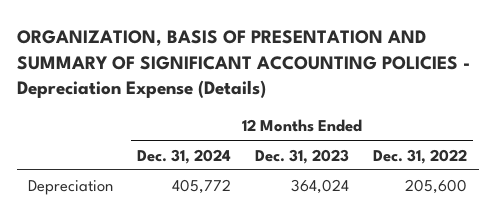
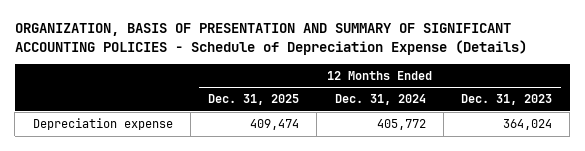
[16,29,470,99] ORGANIZATION, BASIS OF PRESENTATION AND SUMMARY OF SIGNIFICANT ACCOUNTING POLICIES - Depreciation Expense (Details) -> [14,23,527,55] ORGANIZATION, BASIS OF PRESENTATION AND SUMMARY OF SIGNIFICANT ACCOUNTING POLICIES - Schedule of Depreciation Expense (Details)
[372,148,467,164] Dec. 31, 2022 -> none
none -> [208,94,300,106] Dec. 31, 2025
[28,180,114,196] Depreciation -> [32,118,173,131] Depreciation expense

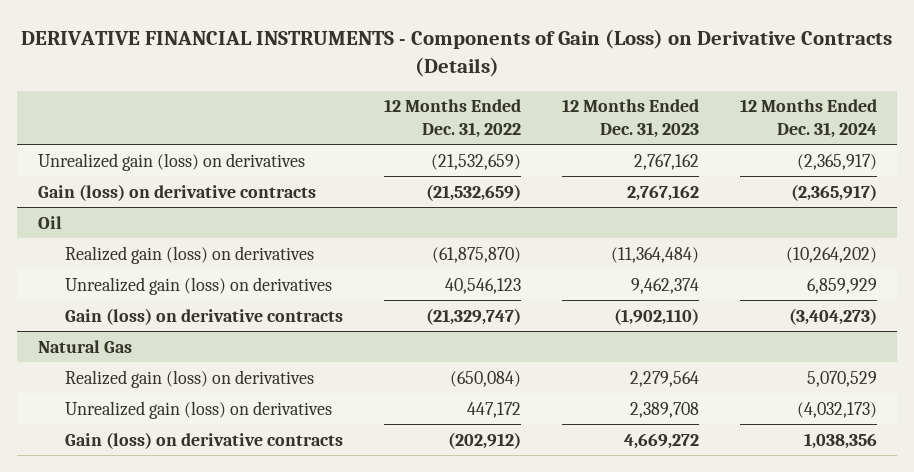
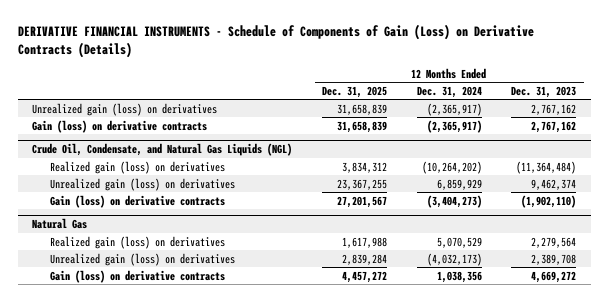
[21,28,893,77] DERIVATIVE FINANCIAL INSTRUMENTS - Components of Gain (Loss) on Derivative Contracts (Details) -> [17,23,534,58] DERIVATIVE FINANCIAL INSTRUMENTS - Schedule of Components of Gain (Loss) on Derivative Contracts (Details)
[383,99,521,138] 12 Months Ended Dec. 31, 2022 -> none
none -> [322,85,388,98] Dec. 31, 2025
[37,215,62,229] Oil -> [32,143,293,157] Crude Oil, Condensate, and Natural Gas Liquids (NGL)

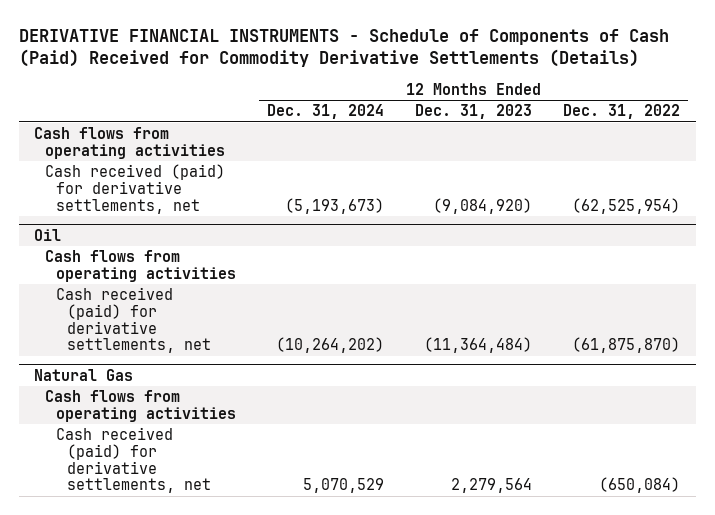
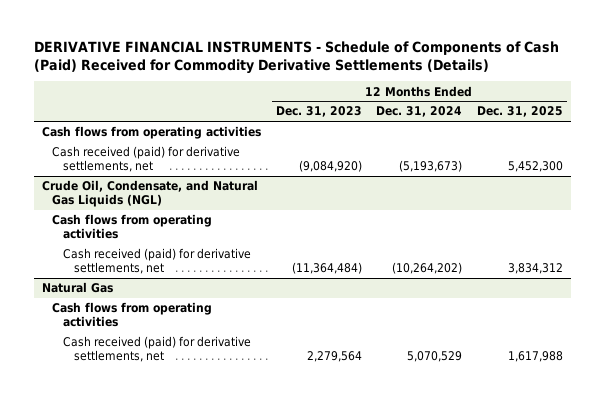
[563,104,681,120] Dec. 31, 2022 -> none
none -> [477,106,564,118] Dec. 31, 2025
[34,228,62,241] Oil -> [41,180,258,208] Crude Oil, Condensate, and Natural Gas Liquids (NGL)

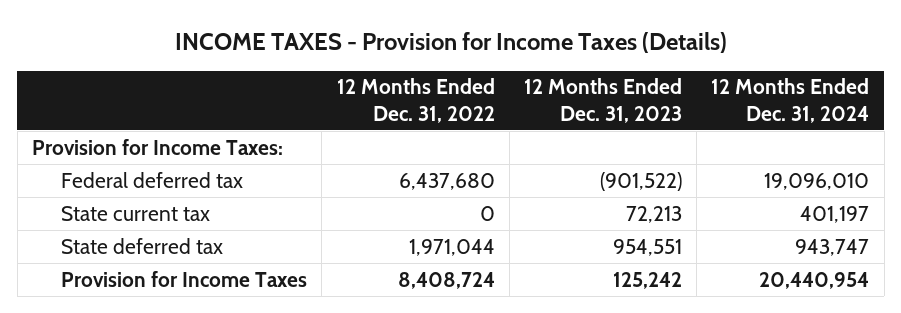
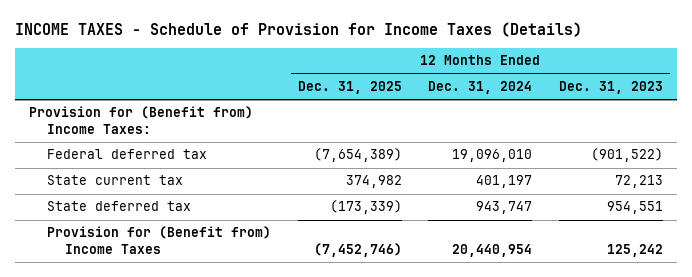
[174,31,727,53] INCOME TAXES - Provision for Income Taxes (Details) -> [15,22,583,38] INCOME TAXES - Schedule of Provision for Income Taxes (Details)
[336,78,495,123] 12 Months Ended Dec. 31, 2022 -> none
none -> [297,80,402,94] Dec. 31, 2025
[31,138,283,155] Provision for Income Taxes: -> [28,106,253,134] Provision for (Benefit from) Income Taxes:
[61,270,308,287] Provision for Income Taxes -> [47,226,272,254] Provision for (Benefit from) Income Taxes

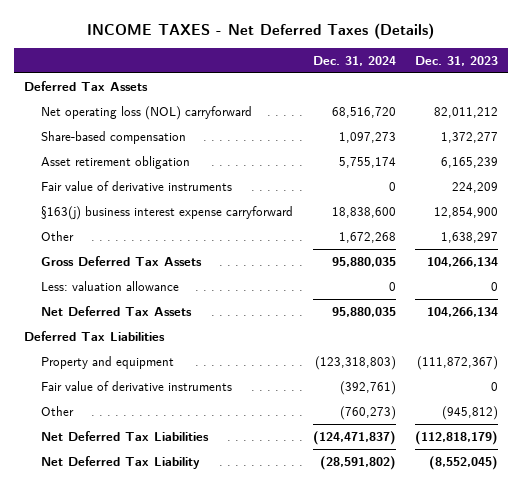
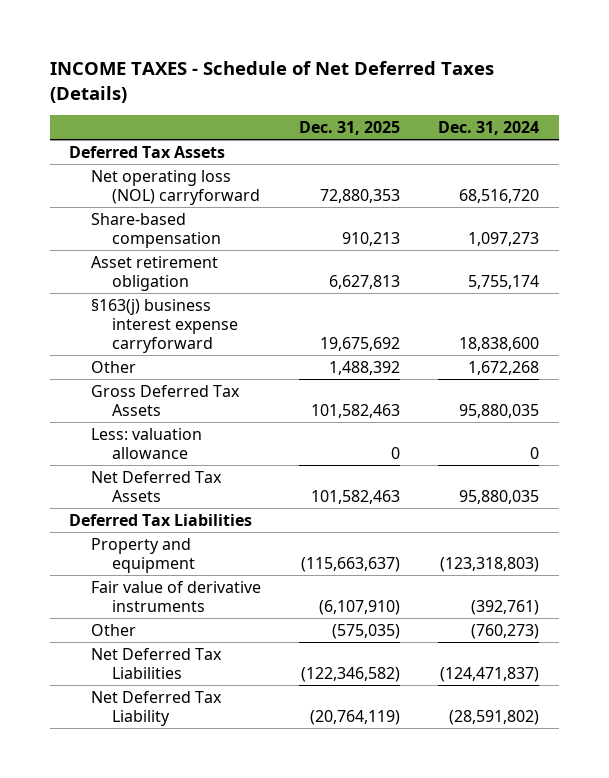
[87,22,435,39] INCOME TAXES - Net Deferred Taxes (Details) -> [50,60,495,103] INCOME TAXES - Schedule of Net Deferred Taxes (Details)
[415,56,499,67] Dec. 31, 2023 -> none
none -> [299,121,401,136] Dec. 31, 2025
[41,180,233,191] Fair value of derivative instruments -> none

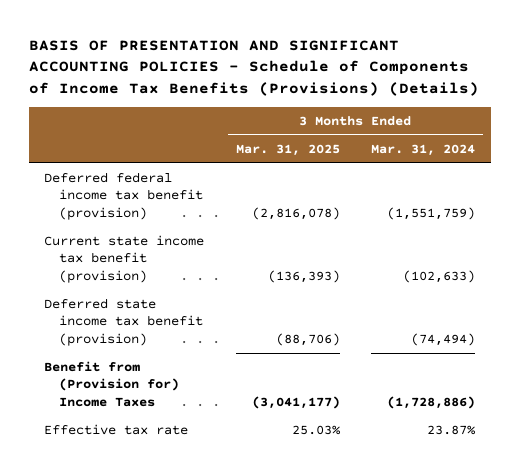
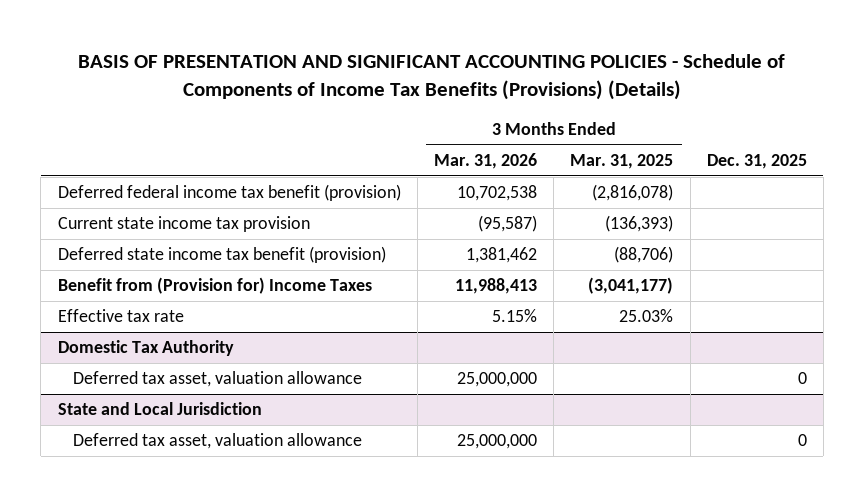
[371,143,476,156] Mar. 31, 2024 -> none
none -> [433,152,537,169] Mar. 31, 2026
none -> [706,153,807,169] Dec. 31, 2025
[44,235,205,283] Current state income tax benefit (provision) -> [57,216,310,233] Current state income tax provision
none -> [57,340,234,357] Domestic Tax Authority
none -> [73,371,363,388] Deferred tax asset, valuation allowance
none -> [57,402,262,416] State and Local Jurisdiction
none -> [73,433,363,450] Deferred tax asset, valuation allowance

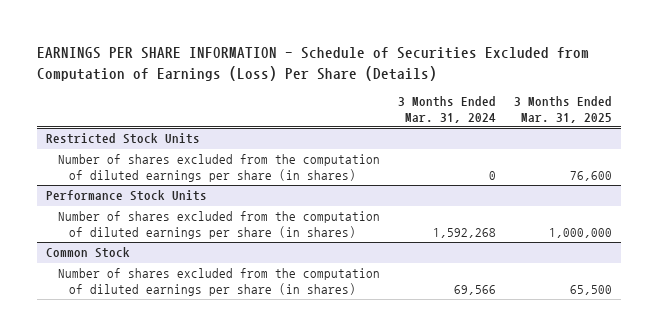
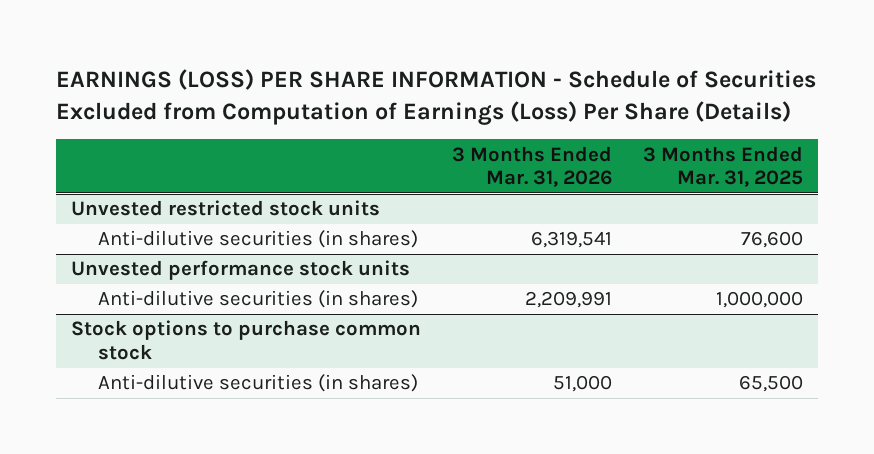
[37,47,590,81] EARNINGS PER SHARE INFORMATION - Schedule of Securities Excluded from Computation of Earnings (Loss) Per Share (Details) -> [55,69,816,125] EARNINGS (LOSS) PER SHARE INFORMATION - Schedule of Securities Excluded from Computation of Earnings (Loss) Per Share (Details)
[398,96,497,123] 3 Months Ended Mar. 31, 2024 -> none
none -> [452,145,613,188] 3 Months Ended Mar. 31, 2026
[46,133,201,145] Restricted Stock Units -> [71,200,381,217] Unvested restricted stock units
[57,154,380,183] Number of shares excluded from the computation of diluted earnings per share (in shares) -> [97,230,418,249] Anti-dilutive securities (in shares)
[46,190,208,202] Performance Stock Units -> [71,260,411,281] Unvested performance stock units
[57,211,380,240] Number of shares excluded from the computation of diluted earnings per share (in shares) -> [97,290,418,309] Anti-dilutive securities (in shares)
[46,247,131,259] Common Stock -> [71,320,422,361] Stock options to purchase common stock
[57,268,380,297] Number of shares excluded from the computation of diluted earnings per share (in shares) -> [97,374,418,393] Anti-dilutive securities (in shares)

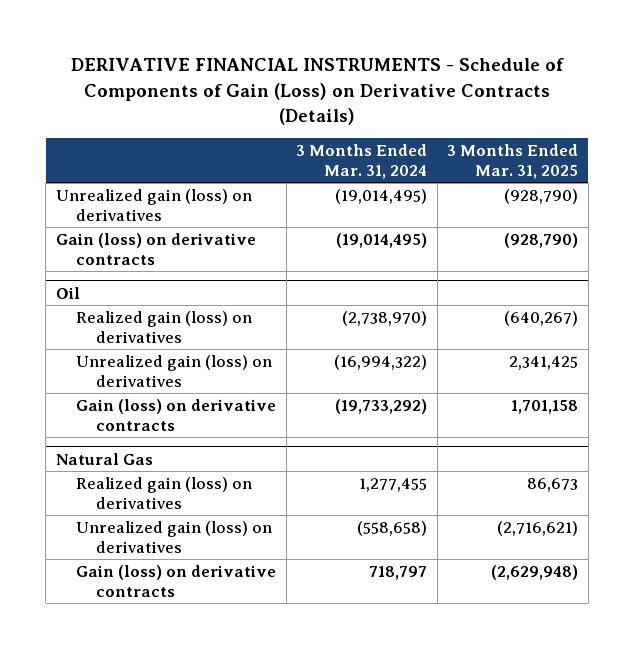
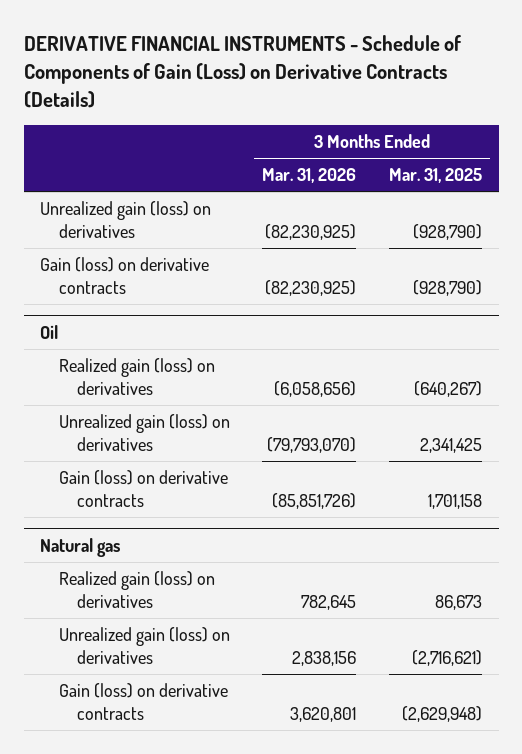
[296,144,428,179] 3 Months Ended Mar. 31, 2024 -> none
none -> [262,168,357,184] Mar. 31, 2026
[55,452,153,465] Natural Gas -> [40,537,121,557] Natural gas

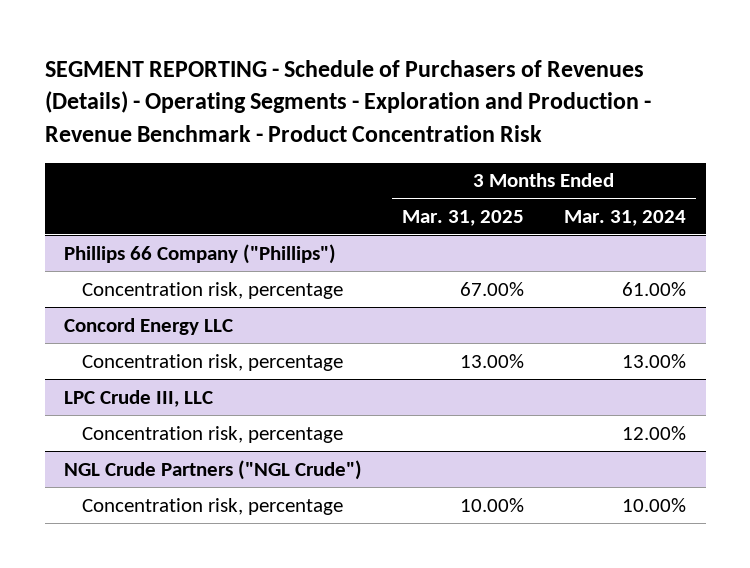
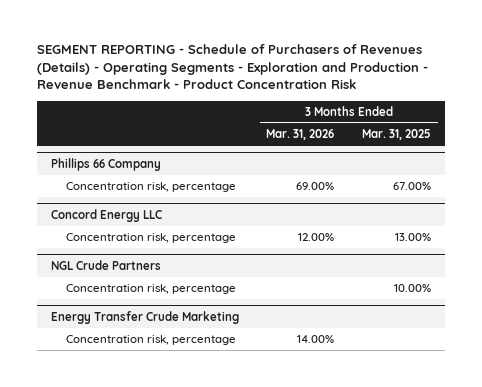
[563,209,686,226] Mar. 31, 2024 -> none
none -> [266,129,335,141] Mar. 31, 2026
[64,243,337,264] Phillips 66 Company ("Phillips") -> [50,158,161,172] Phillips 66 Company
[81,425,343,443] Concentration risk, percentage -> none
[64,459,363,480] NGL Crude Partners ("NGL Crude") -> none
[64,389,214,407] LPC Crude III, LLC -> [50,260,161,271] NGL Crude Partners
none -> [50,311,239,325] Energy Transfer Crude Marketing
none -> [65,335,236,346] Concentration risk, percentage

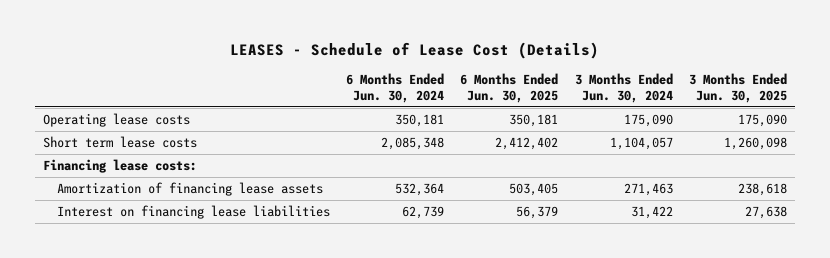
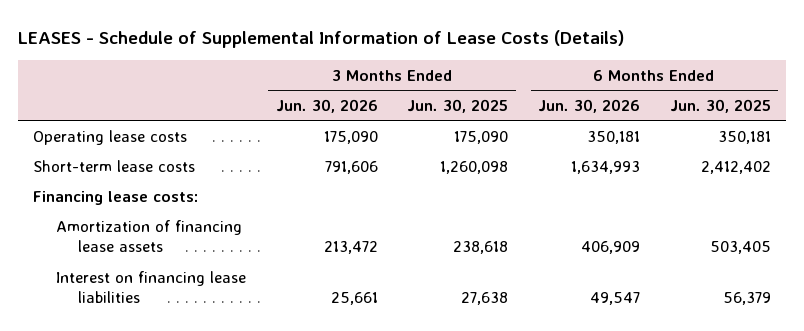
[230,42,600,60] LEASES - Schedule of Lease Cost (Details) -> [18,29,625,48] LEASES - Schedule of Supplemental Information of Lease Costs (Details)
[346,73,445,103] 6 Months Ended Jun. 30, 2024 -> none
[574,73,673,103] 3 Months Ended Jun. 30, 2024 -> none
none -> [275,98,378,113] Jun. 30, 2026
none -> [537,98,640,113] Jun. 30, 2026
[43,136,198,149] Short term lease costs -> [33,159,196,172] Short-term lease costs

